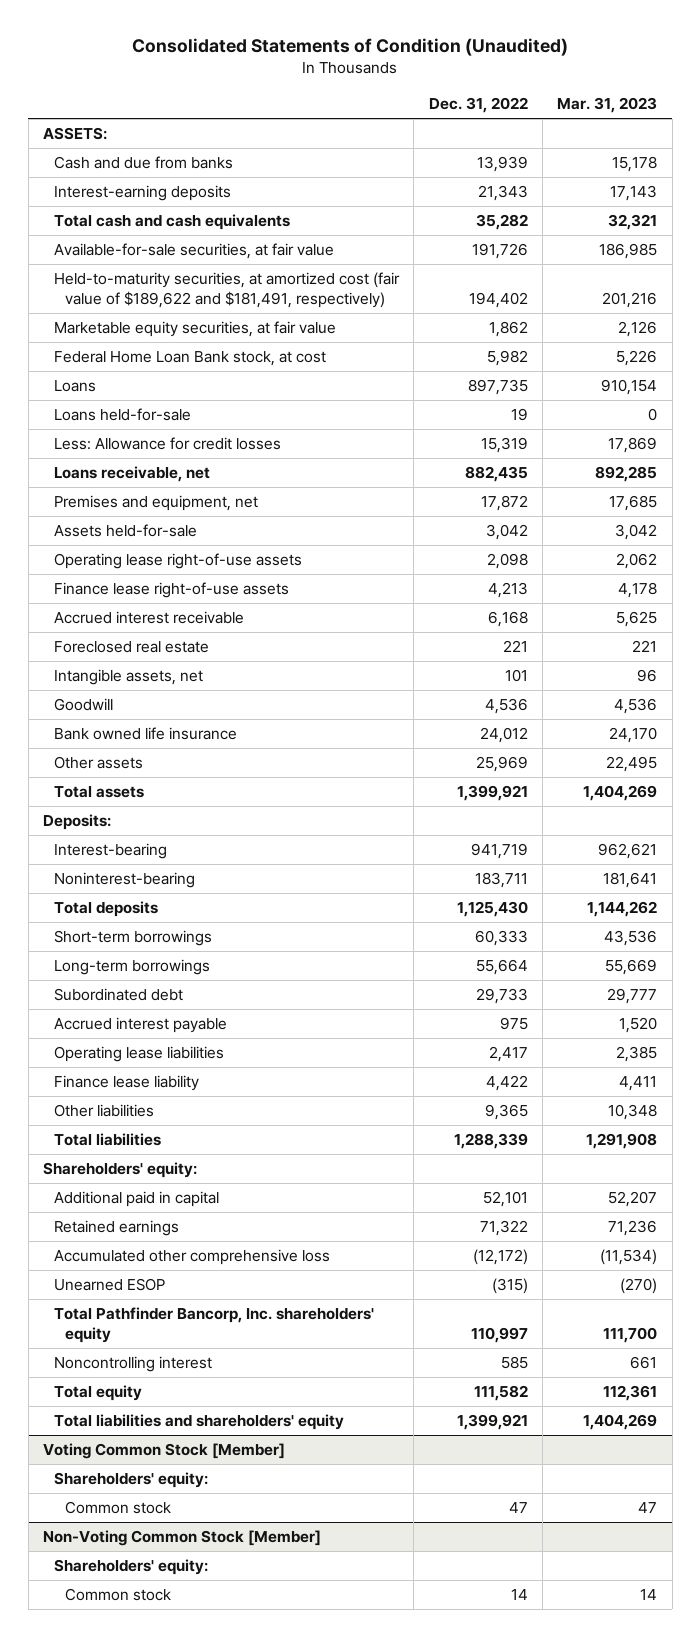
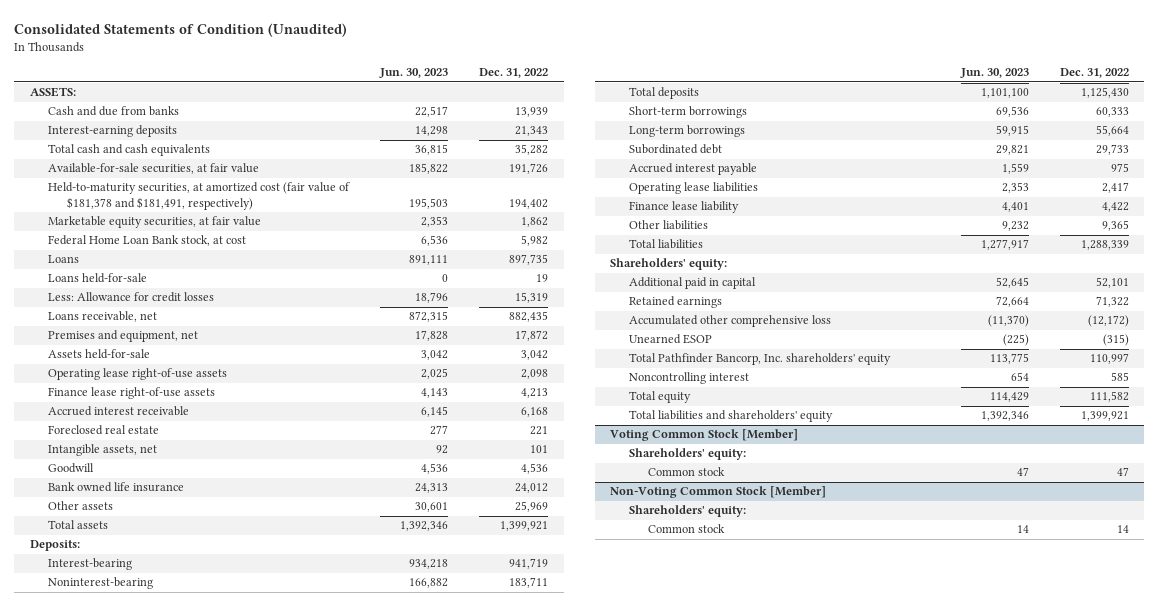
[557,96,658,113] Mar. 31, 2023 -> none
none -> [379,68,449,79] Jun. 30, 2023
[54,272,401,309] Held-to-maturity securities, at amortized cost (fair value of $189,622 and $181,491, respectively) -> [48,182,351,210] Held-to-maturity securities, at amortized cost (fair value of $181,378 and $181,491, respectively)

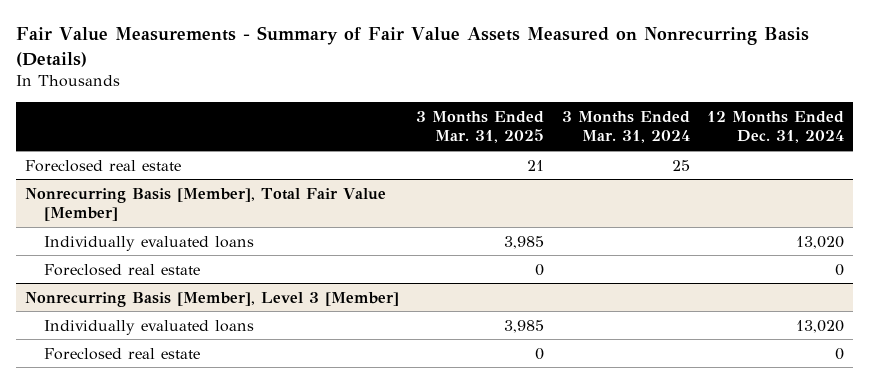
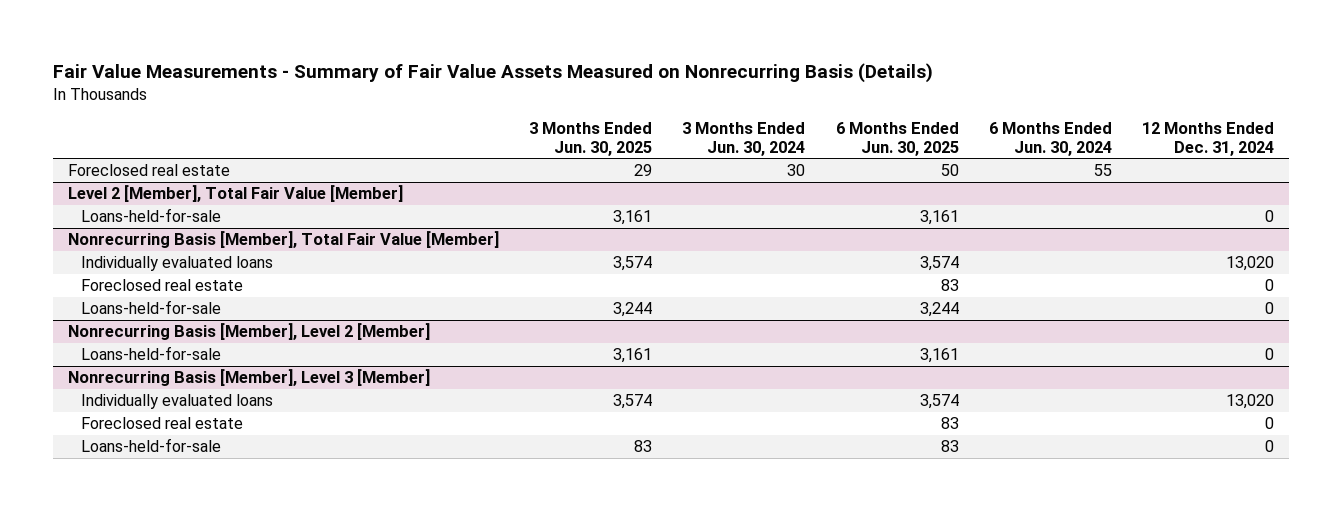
[416,110,545,144] 3 Months Ended Mar. 31, 2025 -> none
[561,110,690,144] 3 Months Ended Mar. 31, 2024 -> none
none -> [529,121,653,156] 3 Months Ended Jun. 30, 2025
none -> [682,121,806,156] 3 Months Ended Jun. 30, 2024
none -> [835,121,959,156] 6 Months Ended Jun. 30, 2025
none -> [988,121,1112,156] 6 Months Ended Jun. 30, 2024
none -> [67,185,403,203] Level 2 [Member], Total Fair Value [Member]
none -> [80,208,221,223] Loans-held-for-sale
none -> [80,300,221,315] Loans-held-for-sale
none -> [67,323,430,341] Nonrecurring Basis [Member], Level 2 [Member]
none -> [80,346,221,361] Loans-held-for-sale
none -> [80,438,221,453] Loans-held-for-sale

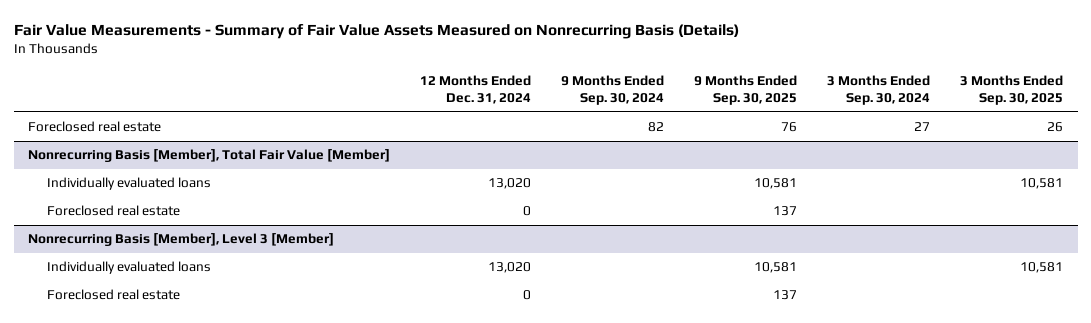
[529,121,653,156] 3 Months Ended Jun. 30, 2025 -> none
[682,121,806,156] 3 Months Ended Jun. 30, 2024 -> none
[835,121,959,156] 6 Months Ended Jun. 30, 2025 -> none
[988,121,1112,156] 6 Months Ended Jun. 30, 2024 -> none
none -> [561,74,665,106] 9 Months Ended Sep. 30, 2024
none -> [694,74,798,106] 9 Months Ended Sep. 30, 2025
none -> [826,74,930,106] 3 Months Ended Sep. 30, 2024
none -> [959,74,1063,106] 3 Months Ended Sep. 30, 2025
[67,185,403,203] Level 2 [Member], Total Fair Value [Member] -> none
[80,208,221,223] Loans-held-for-sale -> none
[80,300,221,315] Loans-held-for-sale -> none
[67,323,430,341] Nonrecurring Basis [Member], Level 2 [Member] -> none
[80,346,221,361] Loans-held-for-sale -> none
[80,438,221,453] Loans-held-for-sale -> none

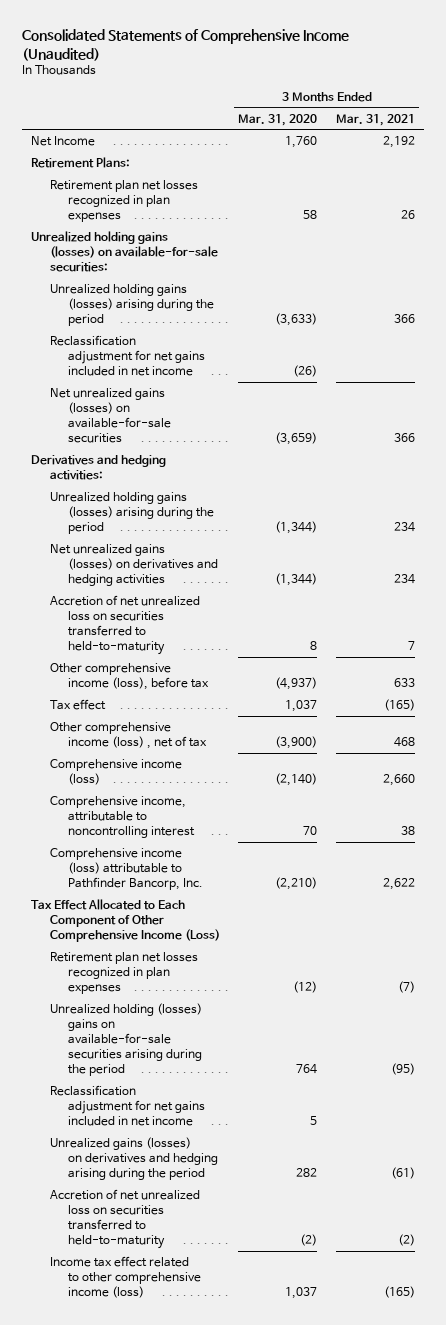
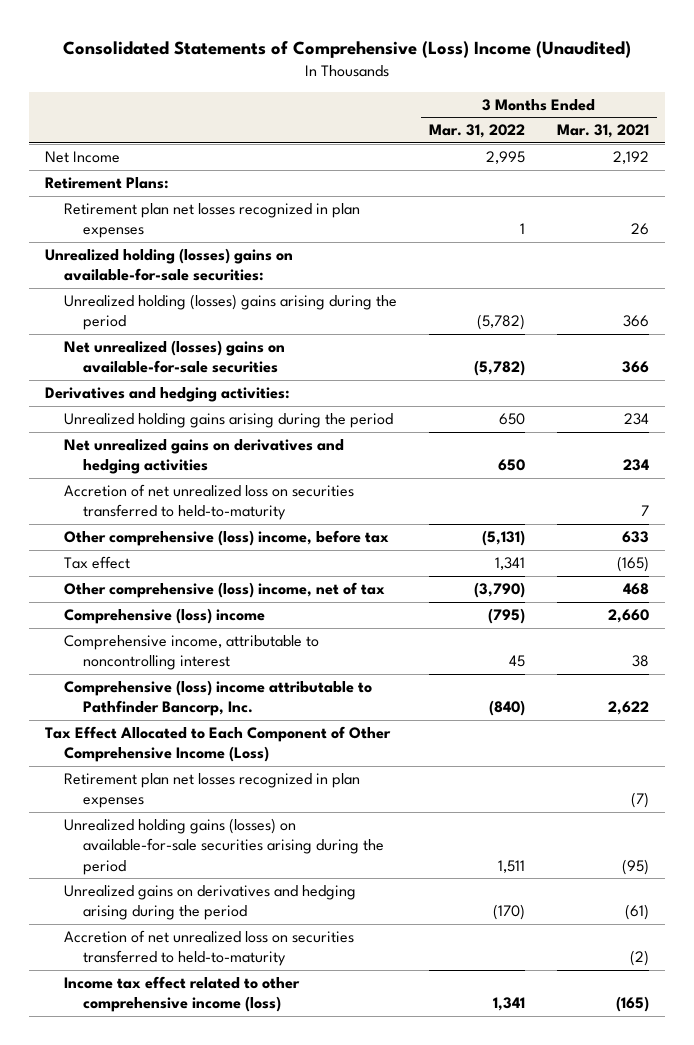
[22,29,350,61] Consolidated Statements of Comprehensive Income (Unaudited) -> [62,40,631,58] Consolidated Statements of Comprehensive (Loss) Income (Unaudited)
[238,113,318,126] Mar. 31, 2020 -> none
none -> [428,124,525,139] Mar. 31, 2022
[49,335,206,377] Reclassification adjustment for net gains included in net income -> none
[31,231,218,273] Unrealized holding gains (losses) on available-for-sale securities: -> [44,248,293,282] Unrealized holding (losses) gains on available-for-sale securities:
[49,284,215,327] Unrealized holding gains (losses) arising during the period -> [63,294,397,331] Unrealized holding (losses) gains arising during the period
[49,388,172,444] Net unrealized gains (losses) on available-for-sale securities -> [63,340,285,374] Net unrealized (losses) gains on available-for-sale securities
[49,492,215,535] Unrealized holding gains (losses) arising during the period -> [63,413,393,429] Unrealized holding gains arising during the period
[49,544,219,587] Net unrealized gains (losses) on derivatives and hedging activities -> [63,439,344,475] Net unrealized gains on derivatives and hedging activities
[49,663,210,691] Other comprehensive income (loss), before tax -> [63,530,389,547] Other comprehensive (loss) income, before tax
[49,722,208,750] Other comprehensive income (loss) , net of tax -> [63,582,385,599] Other comprehensive (loss) income, net of tax
[49,759,182,786] Comprehensive income (loss) -> [63,608,265,625] Comprehensive (loss) income
[49,848,204,891] Comprehensive income (loss) attributable to Pathfinder Bancorp, Inc. -> [63,680,372,717] Comprehensive (loss) income attributable to Pathfinder Bancorp, Inc.
[49,1085,206,1127] Reclassification adjustment for net gains included in net income -> none
[49,1003,203,1077] Unrealized holding (losses) gains on available-for-sale securities arising during the period -> [63,818,384,875] Unrealized holding gains (losses) on available-for-sale securities arising during the period
[49,1137,219,1181] Unrealized gains (losses) on derivatives and hedging arising during the period -> [63,885,356,921] Unrealized gains on derivatives and hedging arising during the period

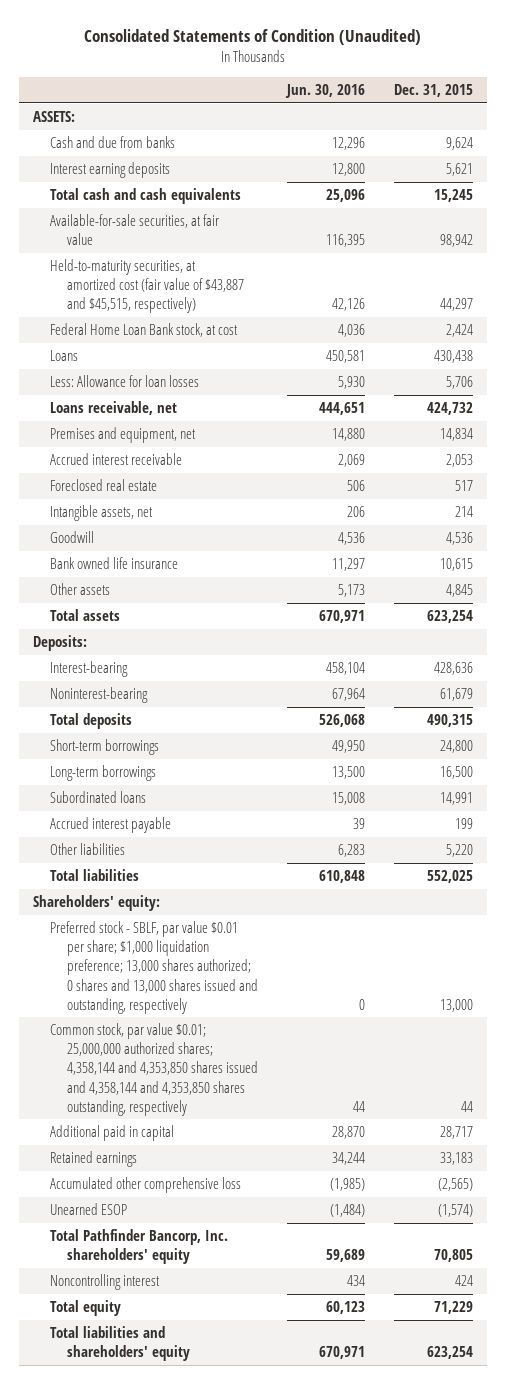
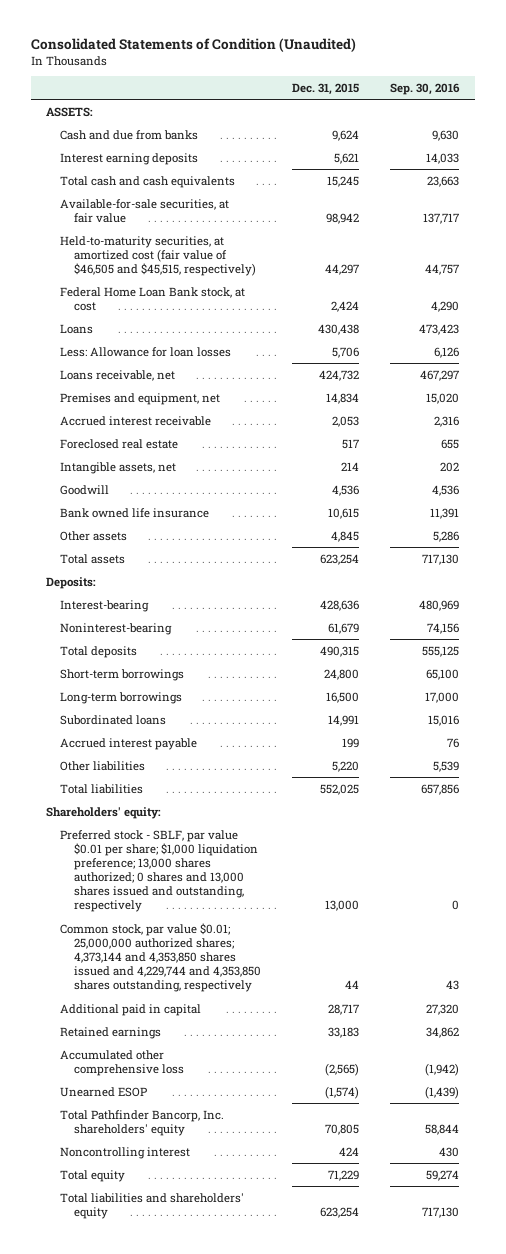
[284,83,365,98] Jun. 30, 2016 -> none
none -> [390,82,461,95] Sep. 30, 2016
[50,259,244,314] Held-to-maturity securities, at amortized cost (fair value of $43,887 and $45,515, respectively) -> [60,235,256,276] Held-to-maturity securities, at amortized cost (fair value of $46,505 and $45,515, respectively)
[50,1023,258,1116] Common stock, par value $0.01; 25,000,000 authorized shares; 4,358,144 and 4,353,850 shares issued and 4,358,144 and 4,353,850 shares outstanding, respectively -> [60,922,261,993] Common stock, par value $0.01; 25,000,000 authorized shares; 4,373,144 and 4,353,850 shares issued and 4,229,744 and 4,353,850 shares outstanding, respectively

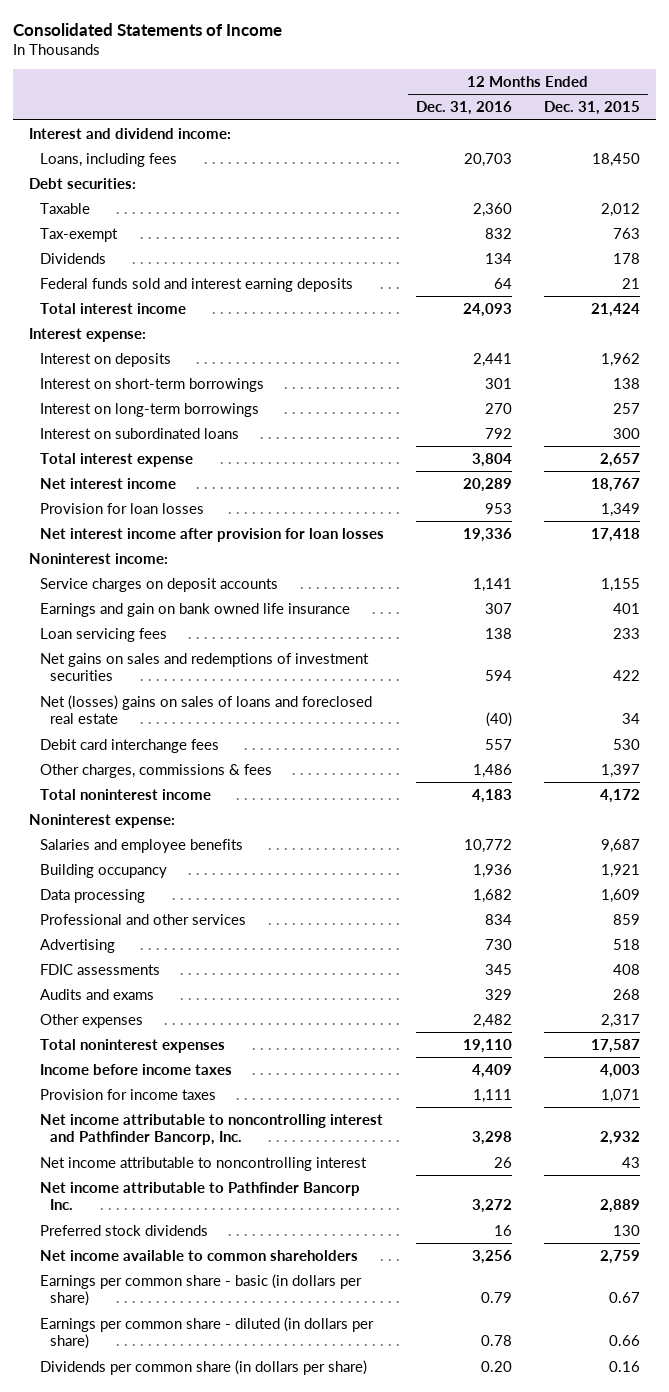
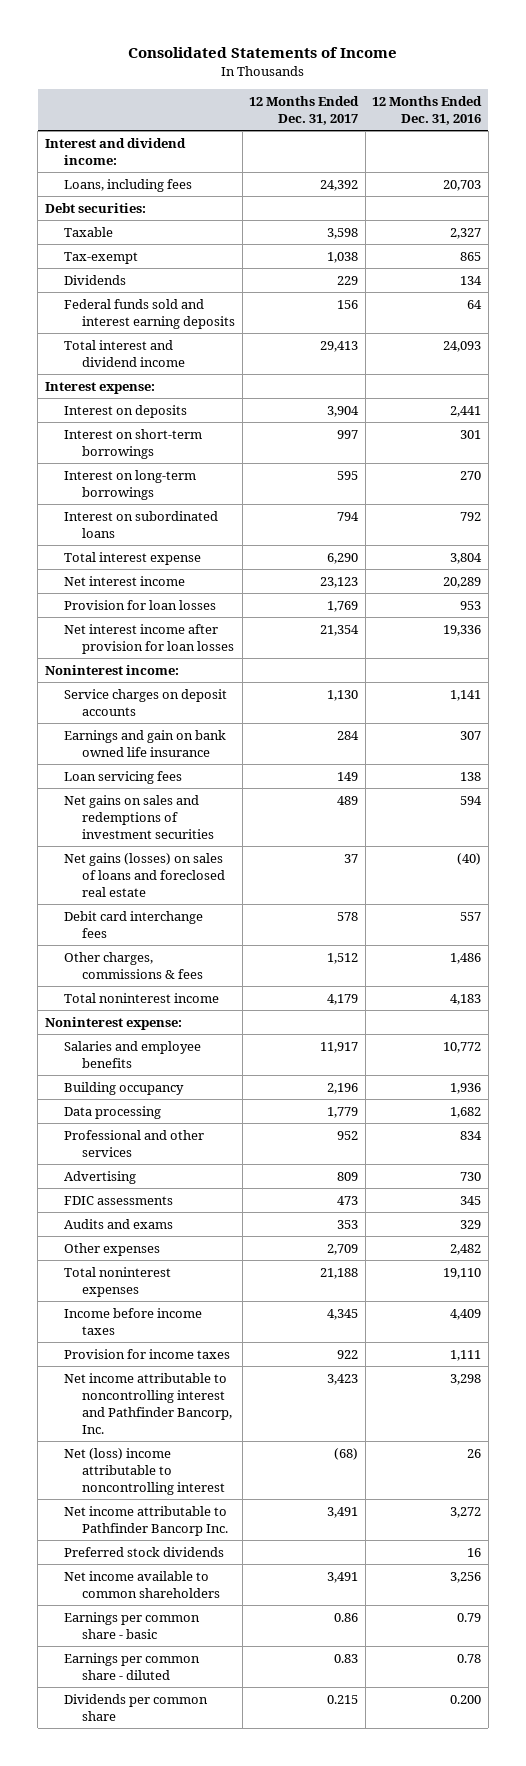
[543,101,640,116] Dec. 31, 2015 -> none
none -> [249,96,360,126] 12 Months Ended Dec. 31, 2017
[472,202,512,217] 2,360 -> [450,227,482,239] 2,327
[484,227,512,239] 832 -> [460,251,482,261] 865
[39,302,186,314] Total interest income -> [63,339,186,367] Total interest and dividend income
[39,694,372,725] Net (losses) gains on sales of loans and foreclosed real estate -> [63,852,226,897] Net gains (losses) on sales of loans and foreclosed real estate
[39,1156,367,1171] Net income attributable to noncontrolling interest -> [63,1447,226,1495] Net (loss) income attributable to noncontrolling interest
[39,1273,362,1307] Earnings per common share - basic (in dollars per share) -> [63,1611,200,1639] Earnings per common share - basic
[39,1316,374,1350] Earnings per common share - diluted (in dollars per share) -> [63,1652,200,1680] Earnings per common share - diluted
[39,1359,367,1375] Dividends per common share (in dollars per share) -> [63,1693,208,1721] Dividends per common share
[480,1360,512,1372] 0.20 -> [450,1694,482,1704] 0.200

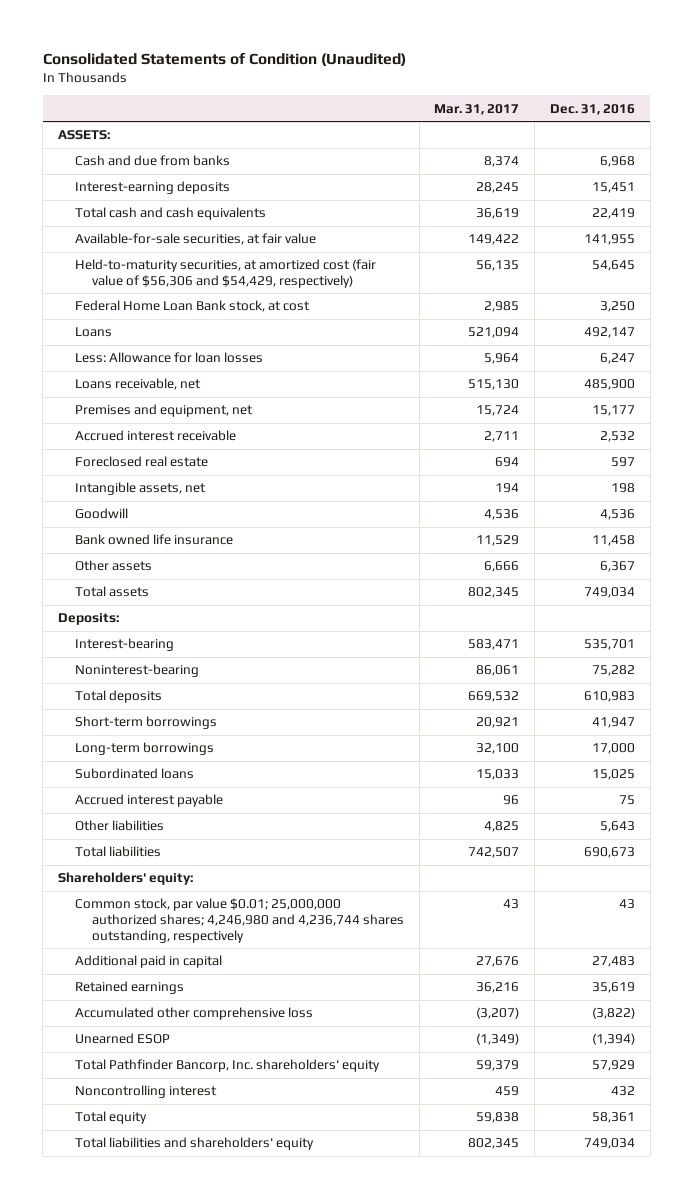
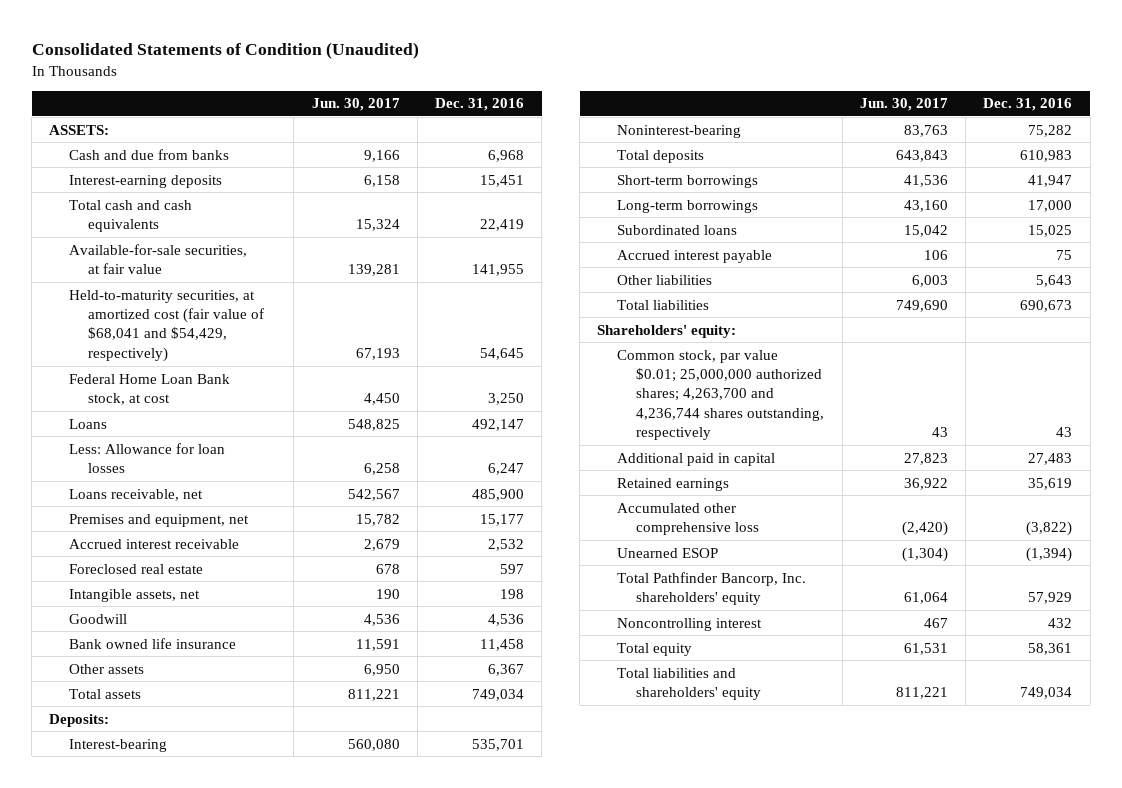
[434,103,520,115] Mar. 31, 2017 -> none
none -> [311,98,400,112] Jun. 30, 2017
[75,259,377,288] Held-to-maturity securities, at amortized cost (fair value of $56,306 and $54,429, respectively) -> [68,289,265,362] Held-to-maturity securities, at amortized cost (fair value of $68,041 and $54,429, respectively)
[75,898,404,943] Common stock, par value $0.01; 25,000,000 authorized shares; 4,246,980 and 4,236,744 shares outstanding, respectively -> [616,349,825,441] Common stock, par value $0.01; 25,000,000 authorized shares; 4,263,700 and 4,236,744 shares outstanding, respectively

